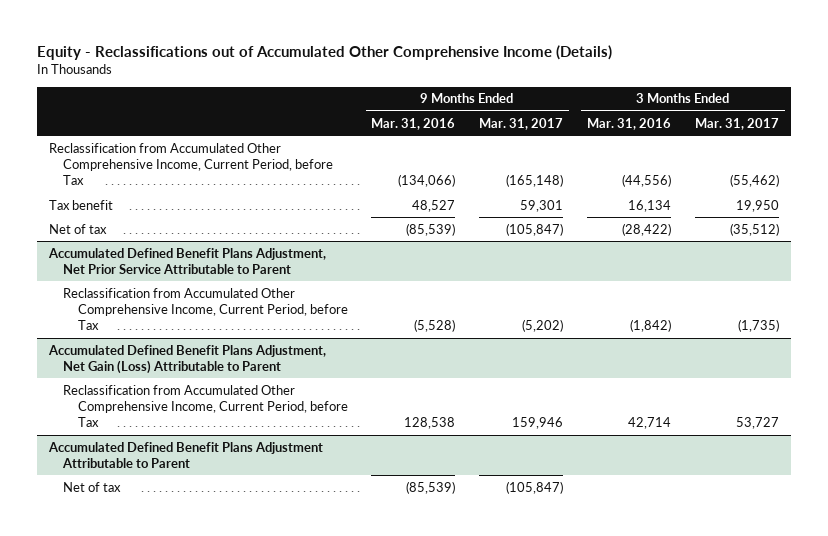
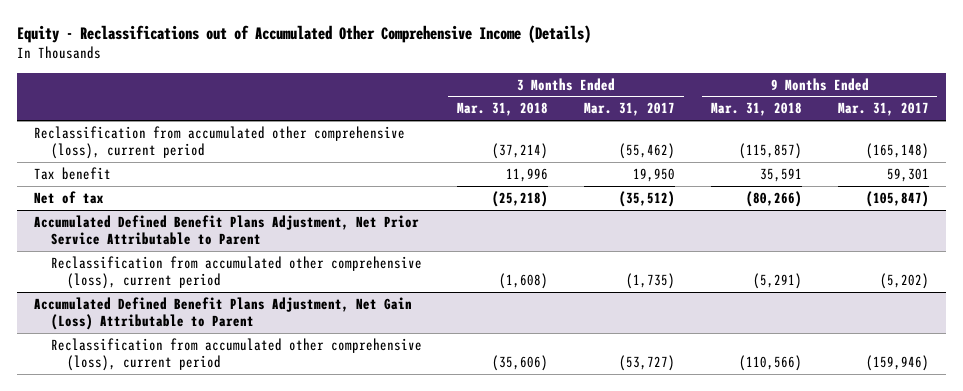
[371,117,456,130] Mar. 31, 2016 -> none
[587,117,672,130] Mar. 31, 2016 -> none
none -> [457,102,549,117] Mar. 31, 2018
none -> [710,102,802,117] Mar. 31, 2018
[49,142,334,186] Reclassification from Accumulated Other Comprehensive Income, Current Period, before Tax -> [34,125,406,160] Reclassification from accumulated other comprehensive (loss), current period
[63,287,348,331] Reclassification from Accumulated Other Comprehensive Income, Current Period, before Tax -> [50,255,422,290] Reclassification from accumulated other comprehensive (loss), current period
[48,441,324,468] Accumulated Defined Benefit Plans Adjustment Attributable to Parent -> none
[63,481,122,492] Net of tax -> none
[63,384,348,428] Reclassification from Accumulated Other Comprehensive Income, Current Period, before Tax -> [50,337,422,372] Reclassification from accumulated other comprehensive (loss), current period
[512,417,564,430] 159,946 -> [865,355,929,372] (159,946)
[735,417,779,430] 53,727 -> [619,355,676,372] (53,727)

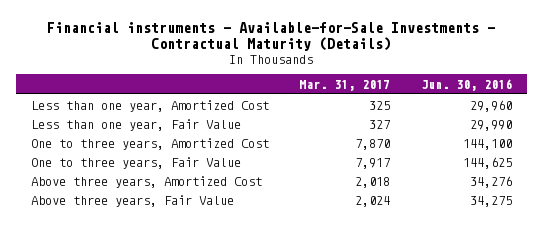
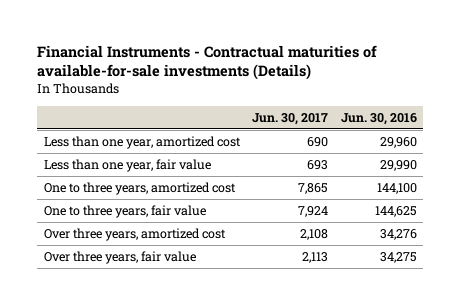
[47,21,496,52] Financial instruments - Available-for-Sale Investments - Contractual Maturity (Details) -> [37,44,378,81] Financial Instruments - Contractual maturities of available-for-sale investments (Details)
[299,79,391,91] Mar. 31, 2017 -> none
none -> [252,112,329,125] Jun. 30, 2017
[31,99,270,112] Less than one year, Amortized Cost -> [43,136,241,150] Less than one year, amortized cost
[31,118,242,131] Less than one year, Fair Value -> [43,159,211,173] Less than one year, fair value
[31,137,270,150] One to three years, Amortized Cost -> [43,182,236,196] One to three years, amortized cost
[31,156,242,169] One to three years, Fair Value -> [43,205,206,219] One to three years, fair value
[31,175,263,188] Above three years, Amortized Cost -> [43,228,226,242] Over three years, amortized cost
[31,194,235,207] Above three years, Fair Value -> [43,251,196,265] Over three years, fair value

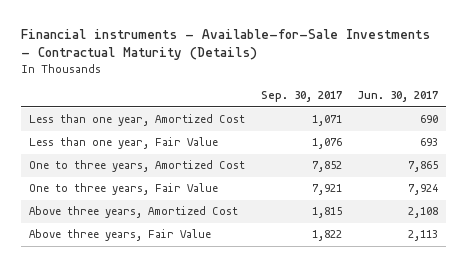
[37,44,378,81] Financial Instruments - Contractual maturities of available-for-sale investments (Details) -> [20,28,430,60] Financial instruments - Available-for-Sale Investments - Contractual Maturity (Details)
[340,112,417,125] Jun. 30, 2016 -> none
none -> [260,91,342,103] Sep. 30, 2017
[43,136,241,150] Less than one year, amortized cost -> [28,114,245,127] Less than one year, Amortized Cost
[43,159,211,173] Less than one year, fair value -> [28,137,218,150] Less than one year, Fair Value
[43,182,236,196] One to three years, amortized cost -> [28,160,245,173] One to three years, Amortized Cost
[43,205,206,219] One to three years, fair value -> [28,183,218,196] One to three years, Fair Value
[43,228,226,242] Over three years, amortized cost -> [28,206,238,219] Above three years, Amortized Cost
[43,251,196,265] Over three years, fair value -> [28,229,211,242] Above three years, Fair Value

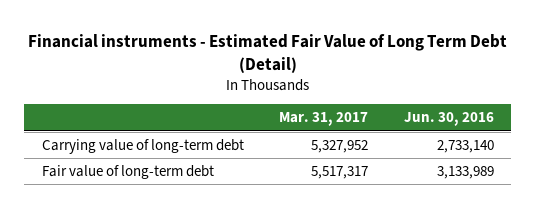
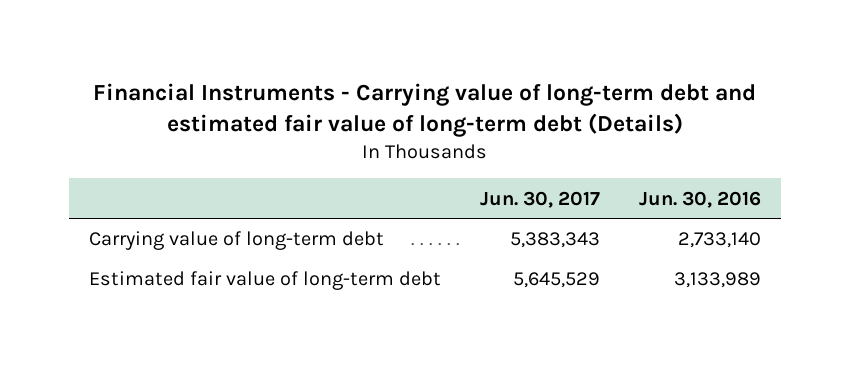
[27,33,507,73] Financial instruments - Estimated Fair Value of Long Term Debt (Detail) -> [92,83,756,138] Financial Instruments - Carrying value of long-term debt and estimated fair value of long-term debt (Details)
[279,112,369,127] Mar. 31, 2017 -> none
none -> [479,190,600,208] Jun. 30, 2017
[41,165,214,180] Fair value of long-term debt -> [88,271,441,291] Estimated fair value of long-term debt

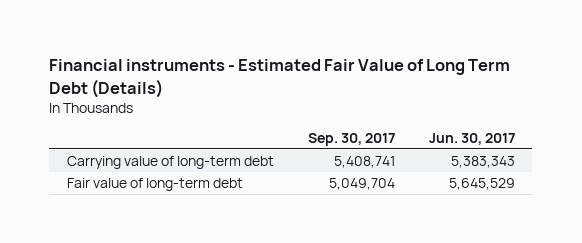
[92,83,756,138] Financial Instruments - Carrying value of long-term debt and estimated fair value of long-term debt (Details) -> [49,59,511,98] Financial instruments - Estimated Fair Value of Long Term Debt (Details)
[639,190,762,208] Jun. 30, 2016 -> none
none -> [307,133,395,147] Sep. 30, 2017
[88,271,441,291] Estimated fair value of long-term debt -> [66,178,243,192] Fair value of long-term debt

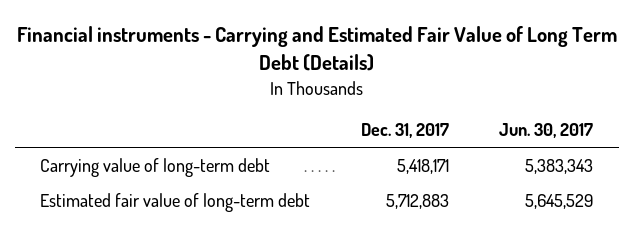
[49,59,511,98] Financial instruments - Estimated Fair Value of Long Term Debt (Details) -> [16,26,617,72] Financial instruments - Carrying and Estimated Fair Value of Long Term Debt (Details)
[307,133,395,147] Sep. 30, 2017 -> none
none -> [360,123,449,139] Dec. 31, 2017
[66,178,243,192] Fair value of long-term debt -> [39,192,310,212] Estimated fair value of long-term debt

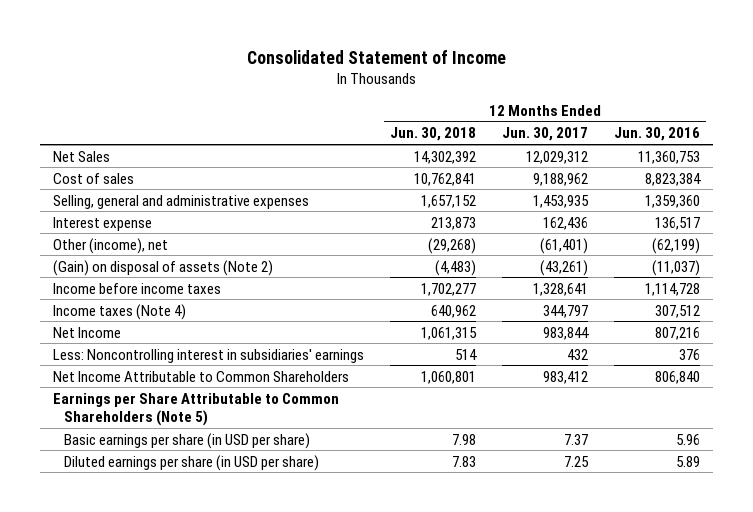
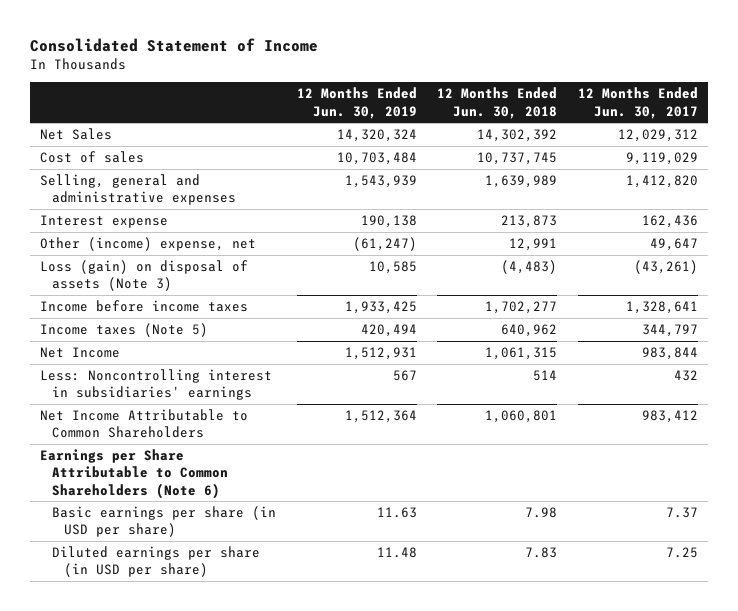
[613,127,700,142] Jun. 30, 2016 -> none
none -> [296,87,417,119] 12 Months Ended Jun. 30, 2019
[414,172,477,186] 10,762,841 -> [477,152,558,166] 10,737,745
[533,172,589,186] 9,188,962 -> [625,152,698,166] 9,119,029
[421,194,477,208] 1,657,152 -> [485,175,558,189] 1,639,989
[533,194,590,208] 1,453,935 -> [625,175,698,189] 1,412,820
[53,237,169,254] Other (income), net -> [40,237,257,252] Other (income) expense, net
[428,237,477,254] (29,268) -> [509,238,558,252] 12,991
[540,237,589,254] (61,401) -> [649,238,698,252] 49,647
[53,259,274,276] (Gain) on disposal of assets (Note 2) -> [40,260,249,292] Loss (gain) on disposal of assets (Note 3)
[53,303,187,320] Income taxes (Note 4) -> [40,323,209,338] Income taxes (Note 5)
[53,392,340,427] Earnings per Share Attributable to Common Shareholders (Note 5) -> [40,449,229,499] Earnings per Share Attributable to Common Shareholders (Note 6)

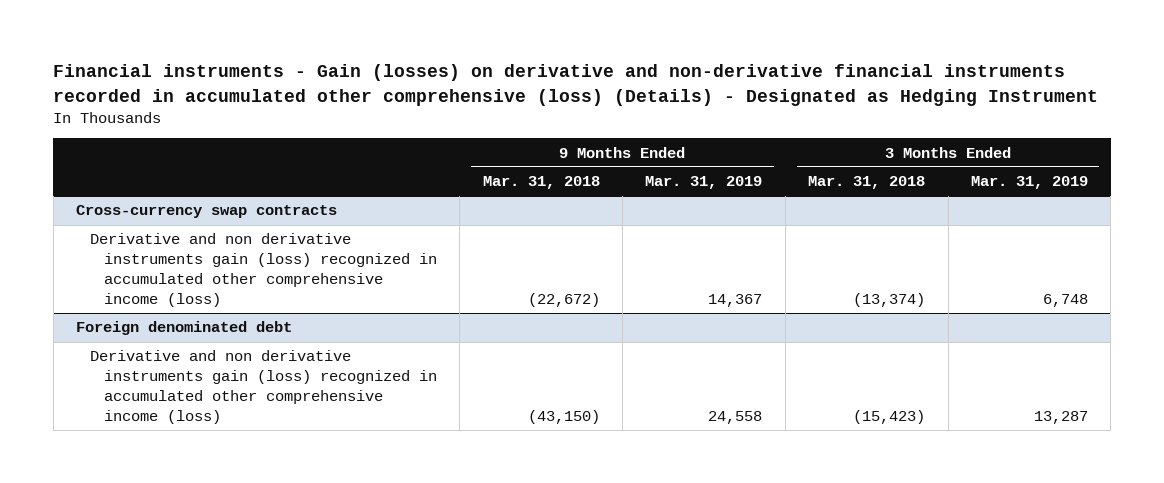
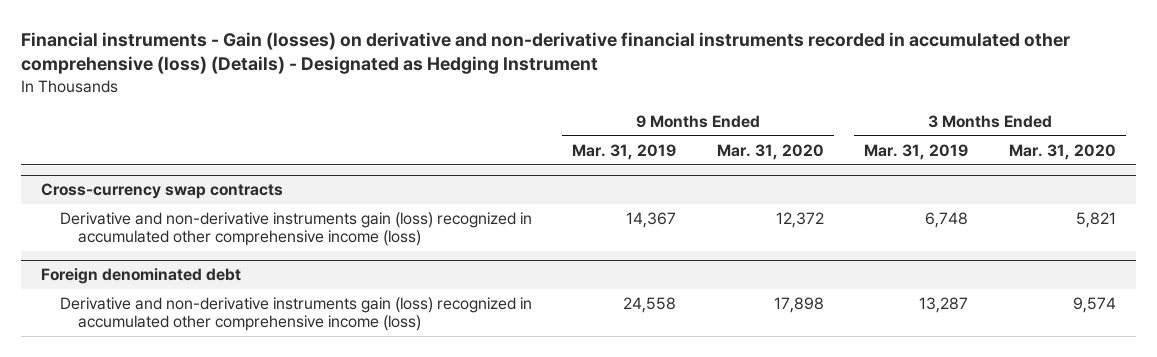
[482,176,600,190] Mar. 31, 2018 -> none
[808,176,926,190] Mar. 31, 2018 -> none
none -> [716,143,824,160] Mar. 31, 2020
none -> [1008,143,1116,160] Mar. 31, 2020
[89,233,437,308] Derivative and non derivative instruments gain (loss) recognized in accumulated other comprehensive income (loss) -> [59,211,532,247] Derivative and non-derivative instruments gain (loss) recognized in accumulated other comprehensive income (loss)
[89,350,437,425] Derivative and non derivative instruments gain (loss) recognized in accumulated other comprehensive income (loss) -> [59,296,532,332] Derivative and non-derivative instruments gain (loss) recognized in accumulated other comprehensive income (loss)

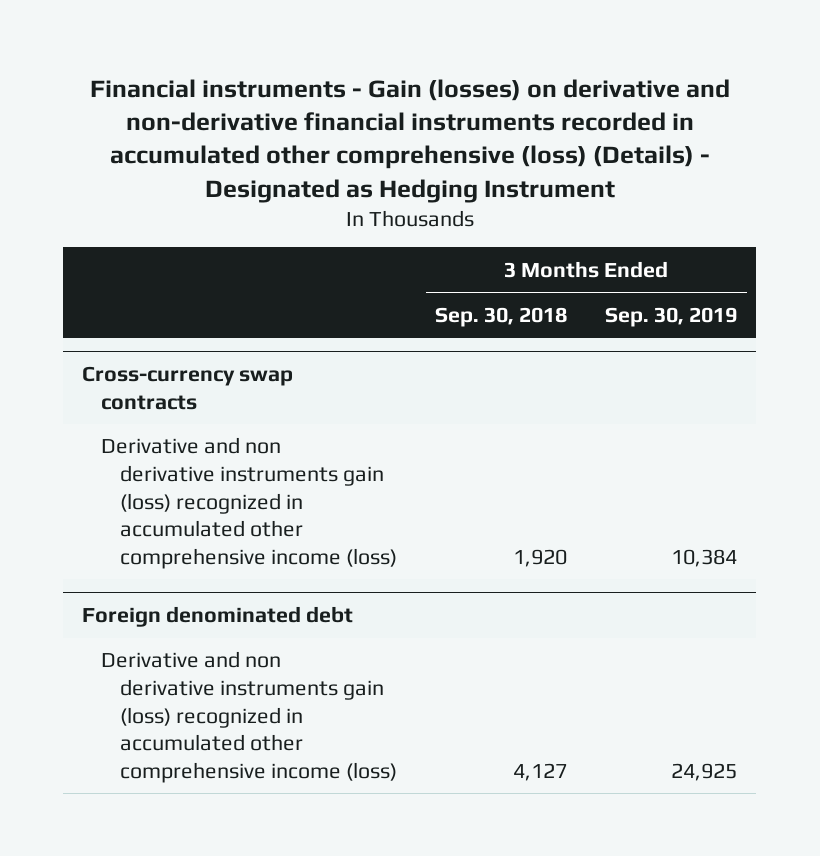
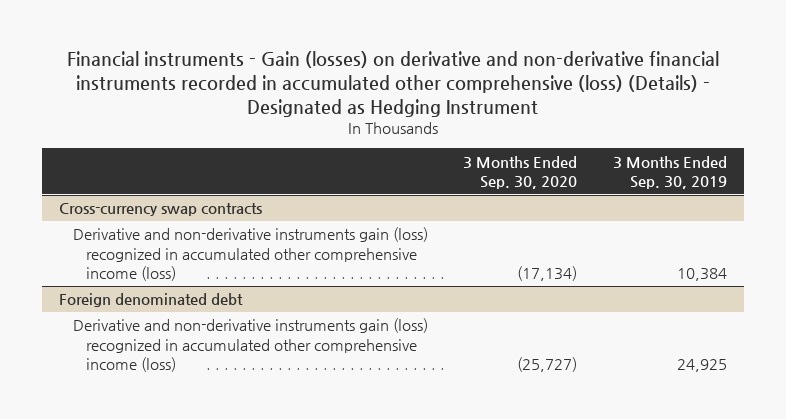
[435,306,568,327] Sep. 30, 2018 -> none
none -> [463,155,578,190] 3 Months Ended Sep. 30, 2020
[101,437,397,570] Derivative and non derivative instruments gain (loss) recognized in accumulated other comprehensive income (loss) -> [72,227,428,282] Derivative and non-derivative instruments gain (loss) recognized in accumulated other comprehensive income (loss)
[101,651,397,784] Derivative and non derivative instruments gain (loss) recognized in accumulated other comprehensive income (loss) -> [72,318,428,373] Derivative and non-derivative instruments gain (loss) recognized in accumulated other comprehensive income (loss)

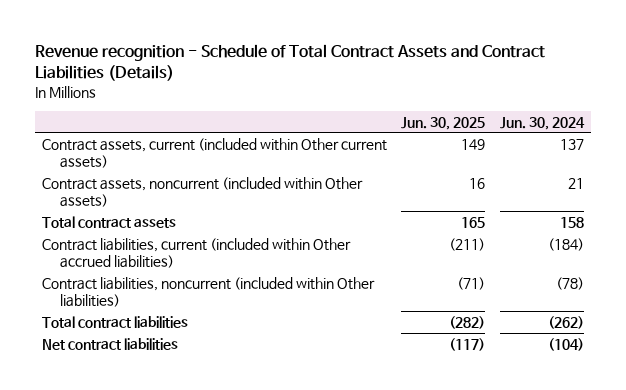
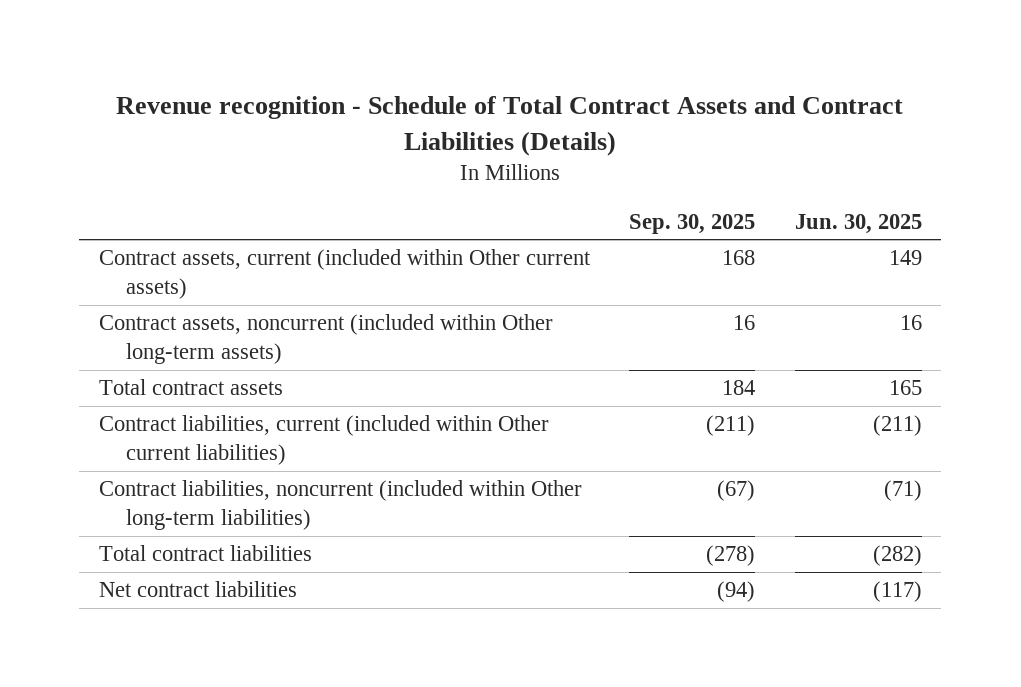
[499,116,585,130] Jun. 30, 2024 -> none
none -> [629,213,756,234] Sep. 30, 2025
[42,176,364,207] Contract assets, noncurrent (included within Other assets) -> [98,314,553,365] Contract assets, noncurrent (included within Other long-term assets)
[42,237,352,268] Contract liabilities, current (included within Other accrued liabilities) -> [98,415,549,466] Contract liabilities, current (included within Other current liabilities)
[42,276,376,307] Contract liabilities, noncurrent (included within Other liabilities) -> [98,480,582,531] Contract liabilities, noncurrent (included within Other long-term liabilities)

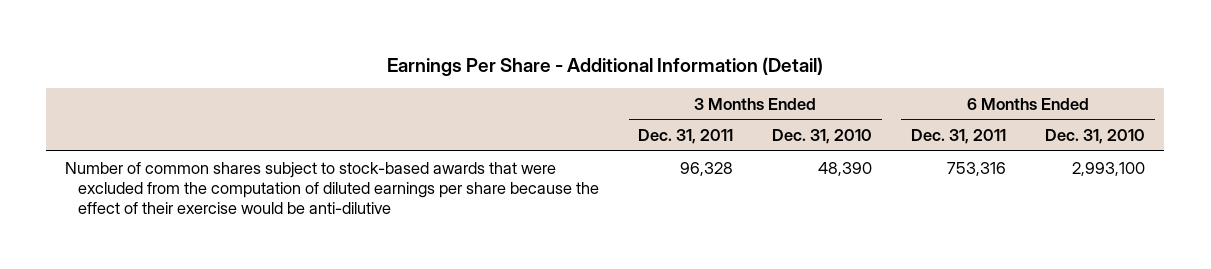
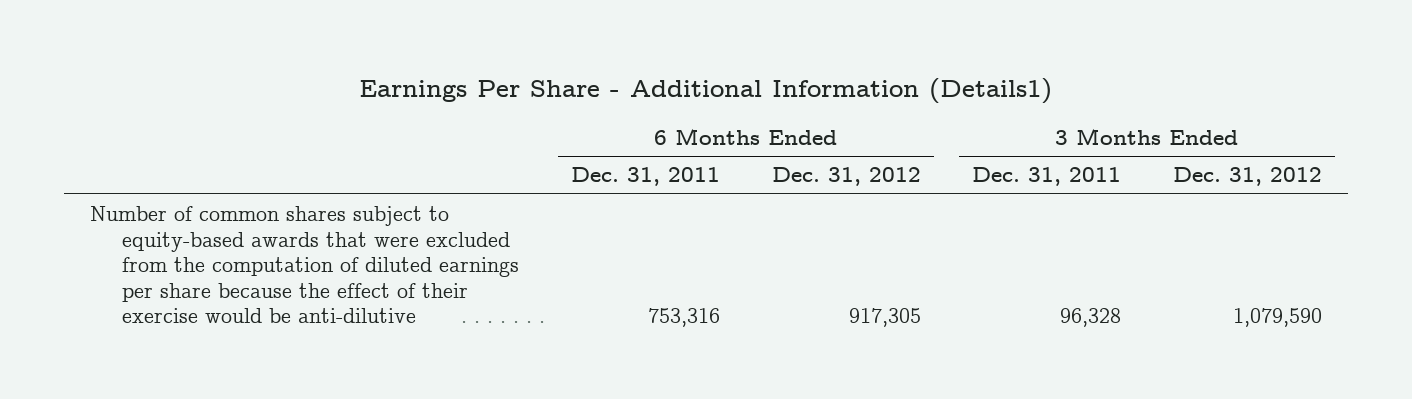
[387,56,824,76] Earnings Per Share - Additional Information (Detail) -> [359,78,1053,105] Earnings Per Share - Additional Information (Details1)
[772,129,873,145] Dec. 31, 2010 -> none
[1045,129,1146,145] Dec. 31, 2010 -> none
none -> [771,167,921,187] Dec. 31, 2012
none -> [1173,167,1323,187] Dec. 31, 2012
[65,161,600,214] Number of common shares subject to stock-based awards that were excluded from the computation of diluted earnings per share because the effect of their exercise would be anti-dilutive -> [89,206,520,324] Number of common shares subject to equity-based awards that were excluded from the computation of diluted earnings per share because the effect of their exercise would be anti-dilutive

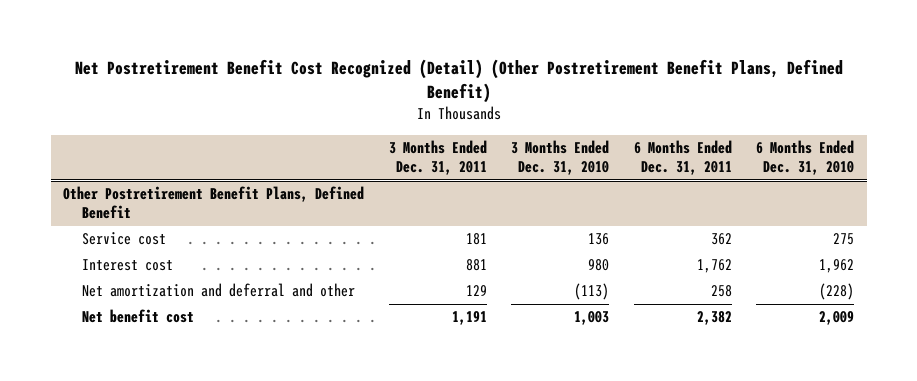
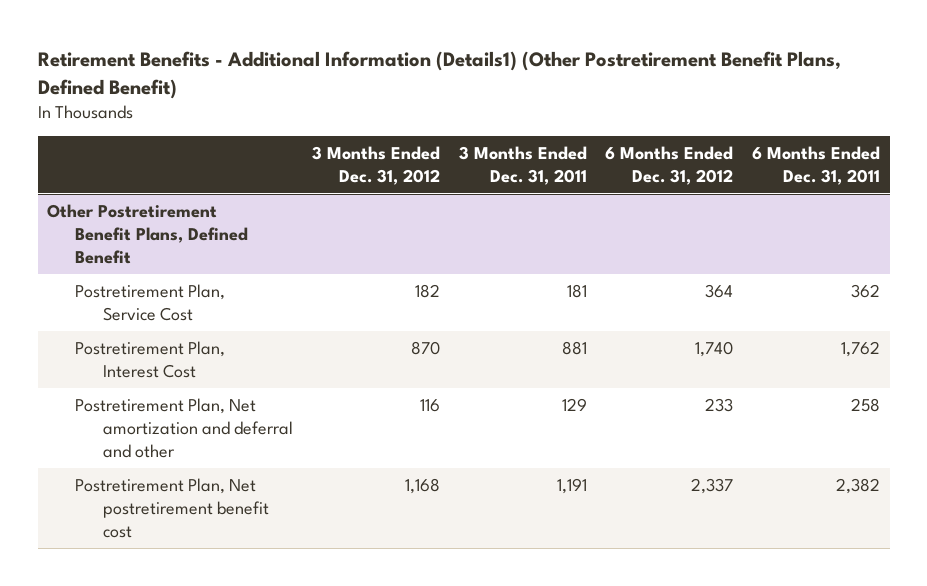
[74,59,843,104] Net Postretirement Benefit Cost Recognized (Detail) (Other Postretirement Benefit Plans, Defined Benefit) -> [37,50,841,99] Retirement Benefits - Additional Information (Details1) (Other Postretirement Benefit Plans, Defined Benefit)
[511,140,610,175] 3 Months Ended Dec. 31, 2010 -> none
[756,140,855,175] 6 Months Ended Dec. 31, 2010 -> none
none -> [311,145,440,185] 3 Months Ended Dec. 31, 2012
none -> [605,145,734,185] 6 Months Ended Dec. 31, 2012
[82,232,167,246] Service cost -> [75,283,226,321] Postretirement Plan, Service Cost
[82,259,174,272] Interest cost -> [75,340,226,378] Postretirement Plan, Interest Cost
[82,283,356,298] Net amortization and deferral and other -> [75,397,294,459] Postretirement Plan, Net amortization and deferral and other
[82,309,195,324] Net benefit cost -> [75,477,270,539] Postretirement Plan, Net postretirement benefit cost

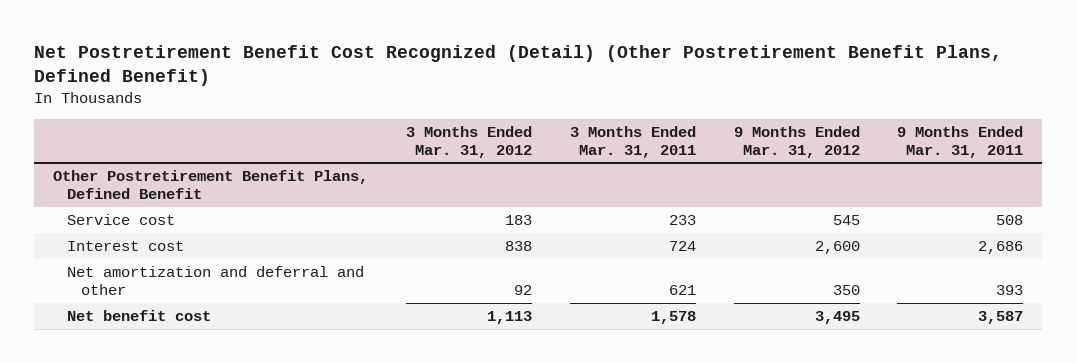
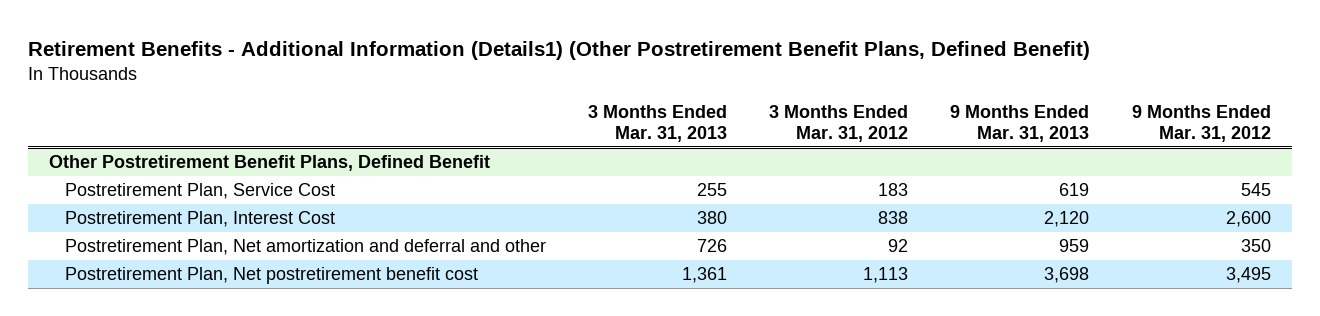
[34,45,1003,87] Net Postretirement Benefit Cost Recognized (Detail) (Other Postretirement Benefit Plans, Defined Benefit) -> [28,40,1091,60] Retirement Benefits - Additional Information (Details1) (Other Postretirement Benefit Plans, Defined Benefit)
[569,125,696,158] 3 Months Ended Mar. 31, 2011 -> none
[897,125,1024,158] 9 Months Ended Mar. 31, 2011 -> none
none -> [588,104,728,142] 3 Months Ended Mar. 31, 2013
none -> [950,104,1090,142] 9 Months Ended Mar. 31, 2013
[67,213,176,225] Service cost -> [64,183,335,200] Postretirement Plan, Service Cost
[67,240,185,251] Interest cost -> [64,211,335,228] Postretirement Plan, Interest Cost
[67,265,365,295] Net amortization and deferral and other -> [64,239,546,256] Postretirement Plan, Net amortization and deferral and other
[67,309,212,321] Net benefit cost -> [64,267,478,285] Postretirement Plan, Net postretirement benefit cost

